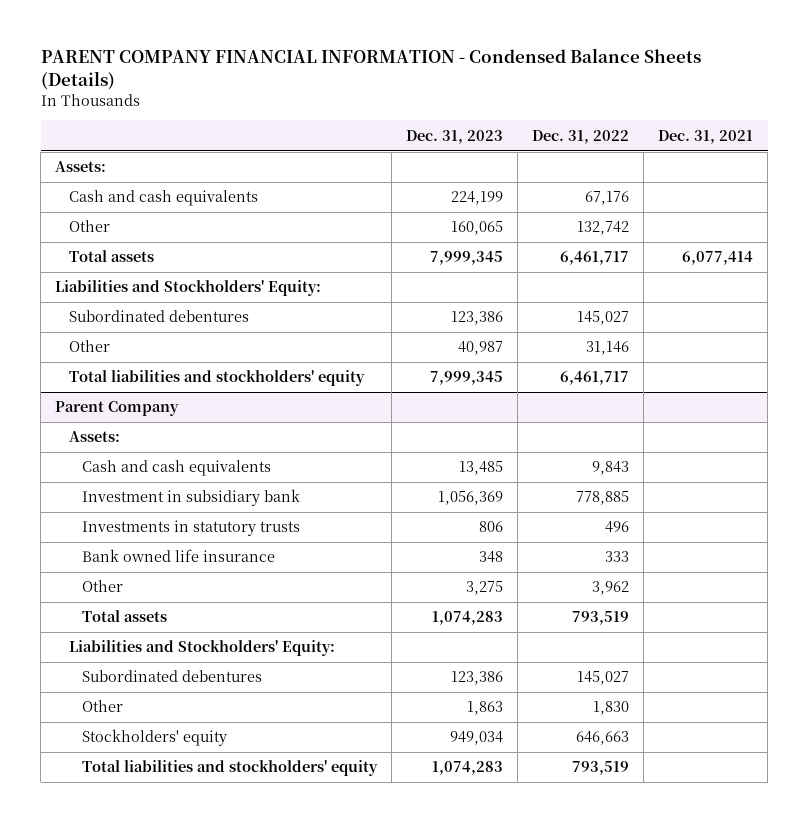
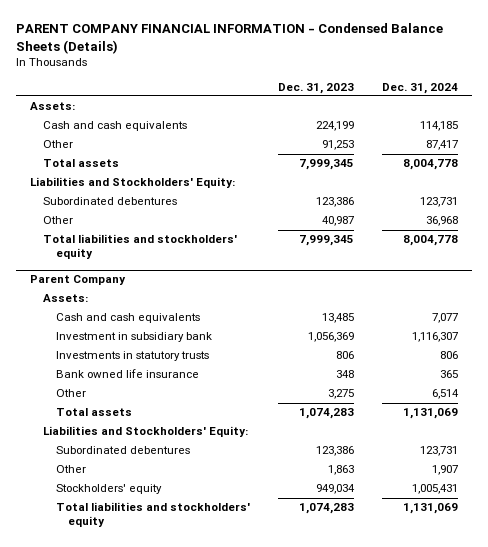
[532,129,630,144] Dec. 31, 2022 -> none
[658,129,754,144] Dec. 31, 2021 -> none
none -> [381,82,458,94] Dec. 31, 2024
[450,221,503,236] 160,065 -> [321,140,354,151] 91,253

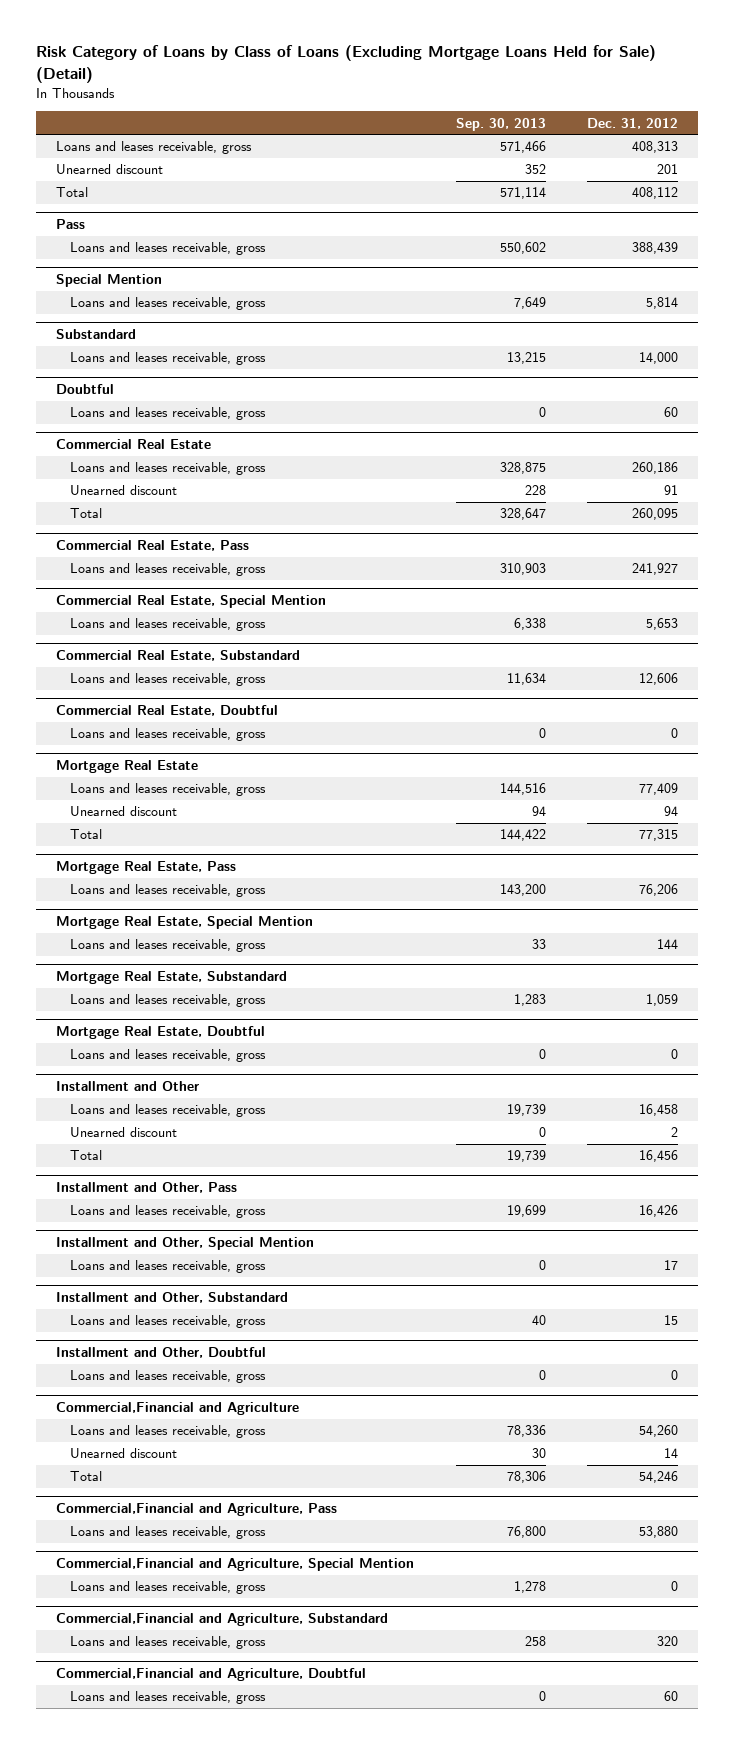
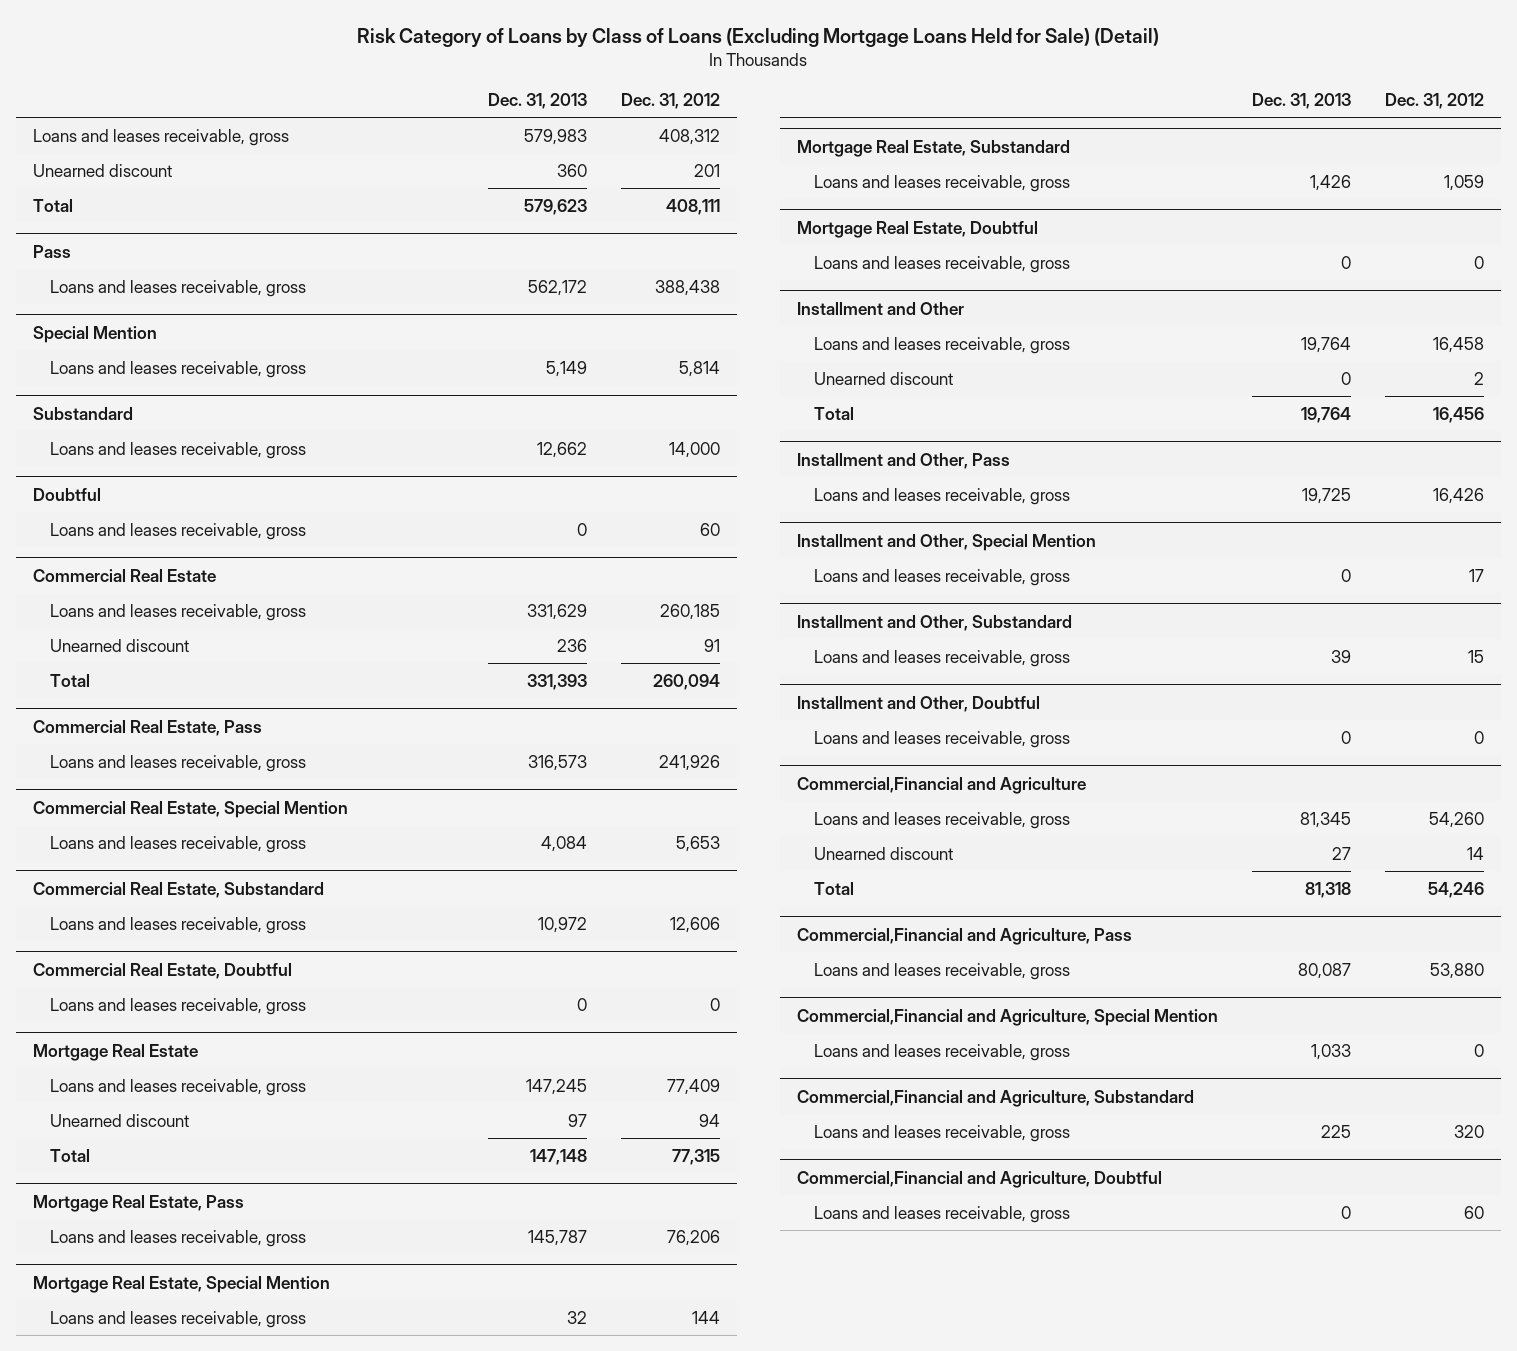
[455,117,546,131] Sep. 30, 2013 -> none
none -> [488,93,588,110] Dec. 31, 2013
[631,141,678,154] 408,313 -> [659,128,721,145] 408,312
[631,187,678,200] 408,112 -> [666,198,721,215] 408,111
[631,242,678,255] 388,439 -> [655,279,721,296] 388,438
[631,462,678,475] 260,186 -> [660,603,721,620] 260,185
[631,508,678,521] 260,095 -> [653,673,721,690] 260,094
[631,563,678,576] 241,927 -> [659,754,721,771] 241,926

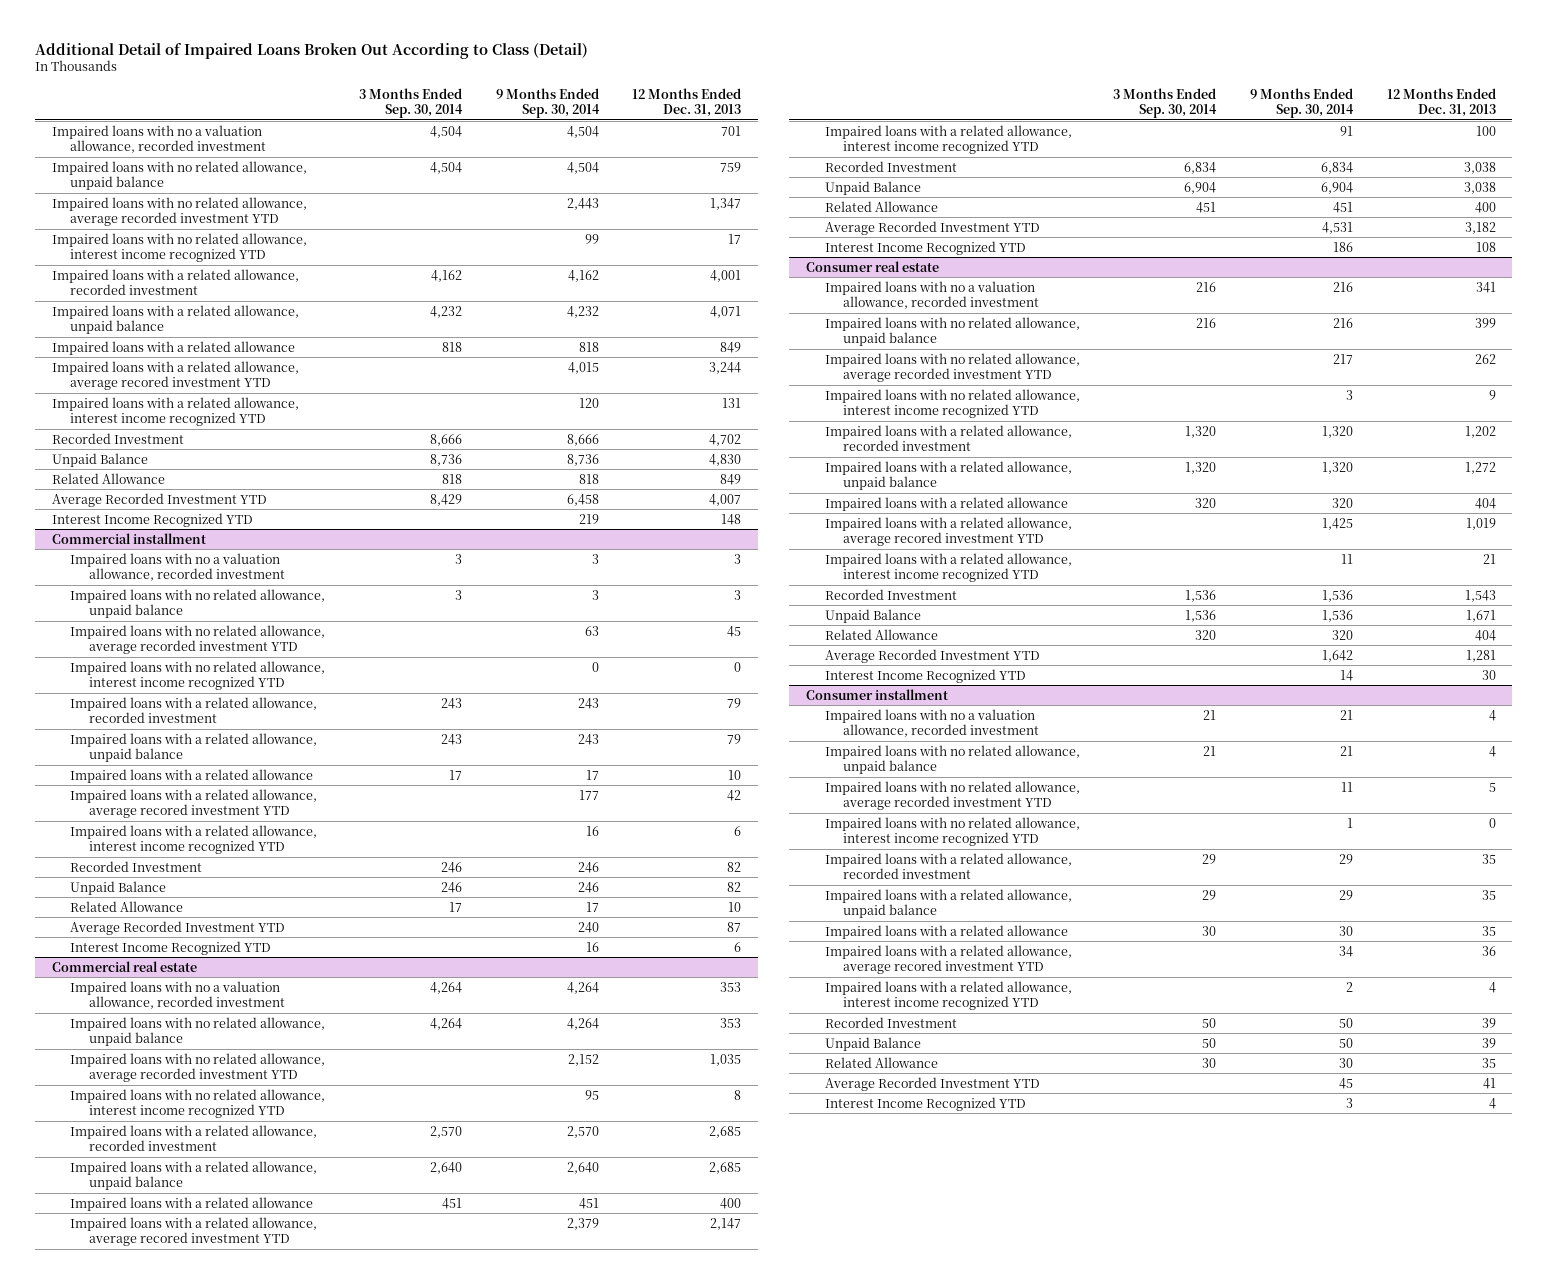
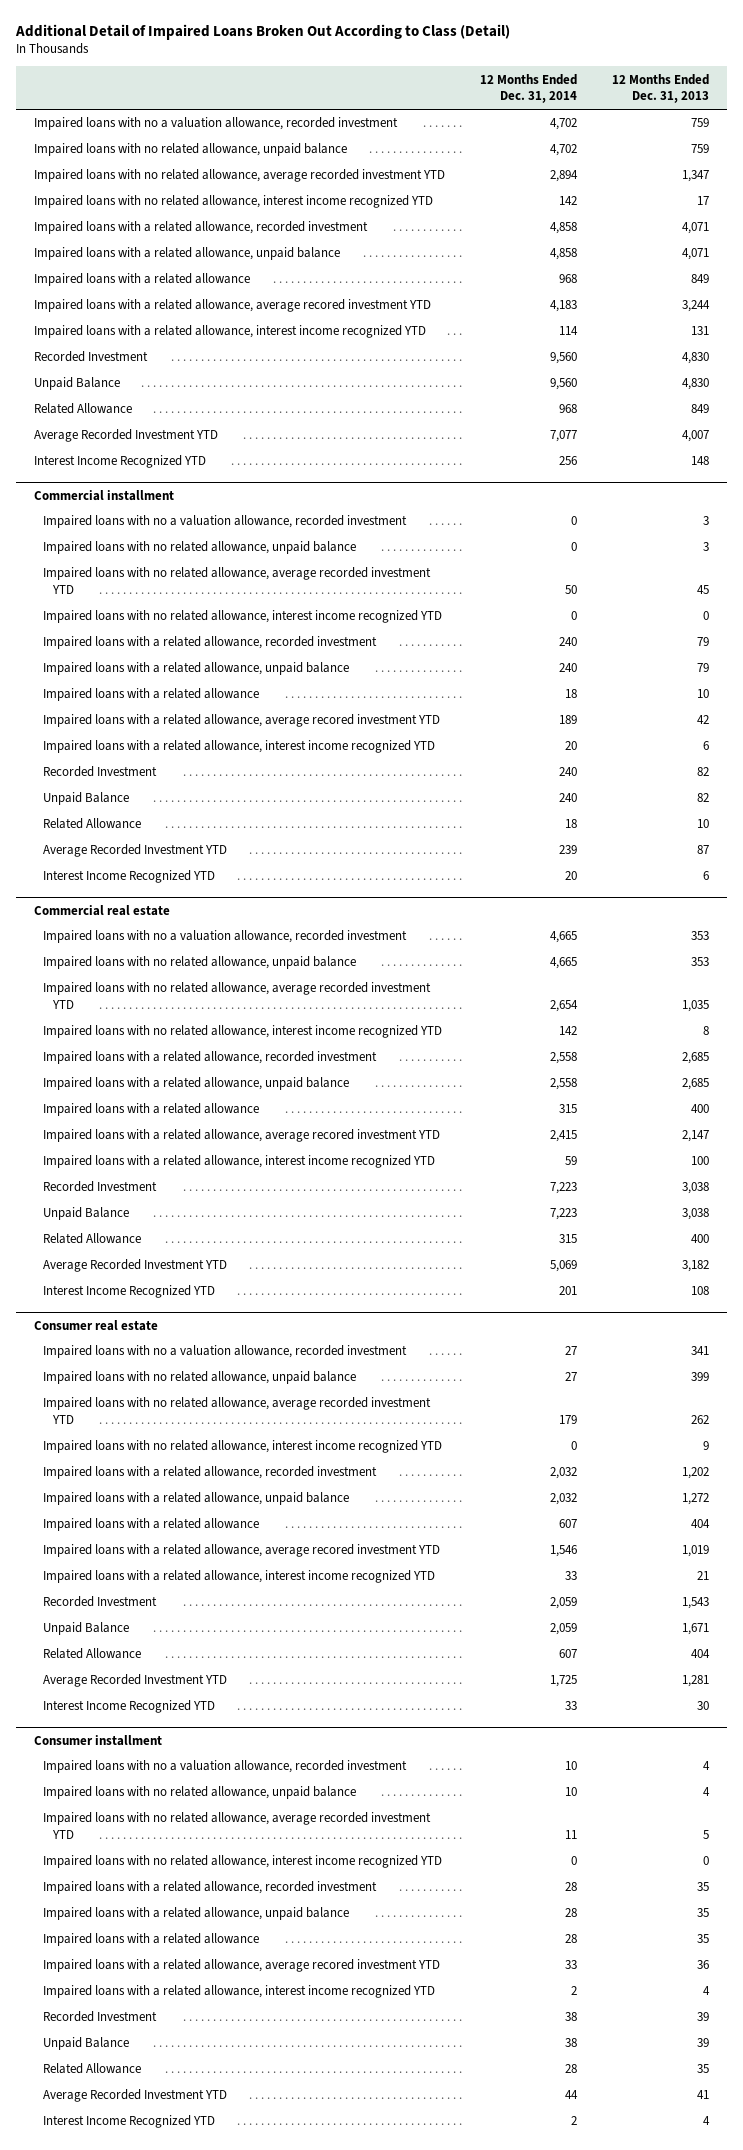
[359,87,464,119] 3 Months Ended Sep. 30, 2014 -> none
[495,87,600,119] 9 Months Ended Sep. 30, 2014 -> none
none -> [479,73,577,104] 12 Months Ended Dec. 31, 2014
[721,125,742,136] 701 -> [691,118,710,128] 759
[710,269,742,282] 4,001 -> [682,222,710,235] 4,071
[709,433,742,446] 4,702 -> [682,352,710,365] 4,830

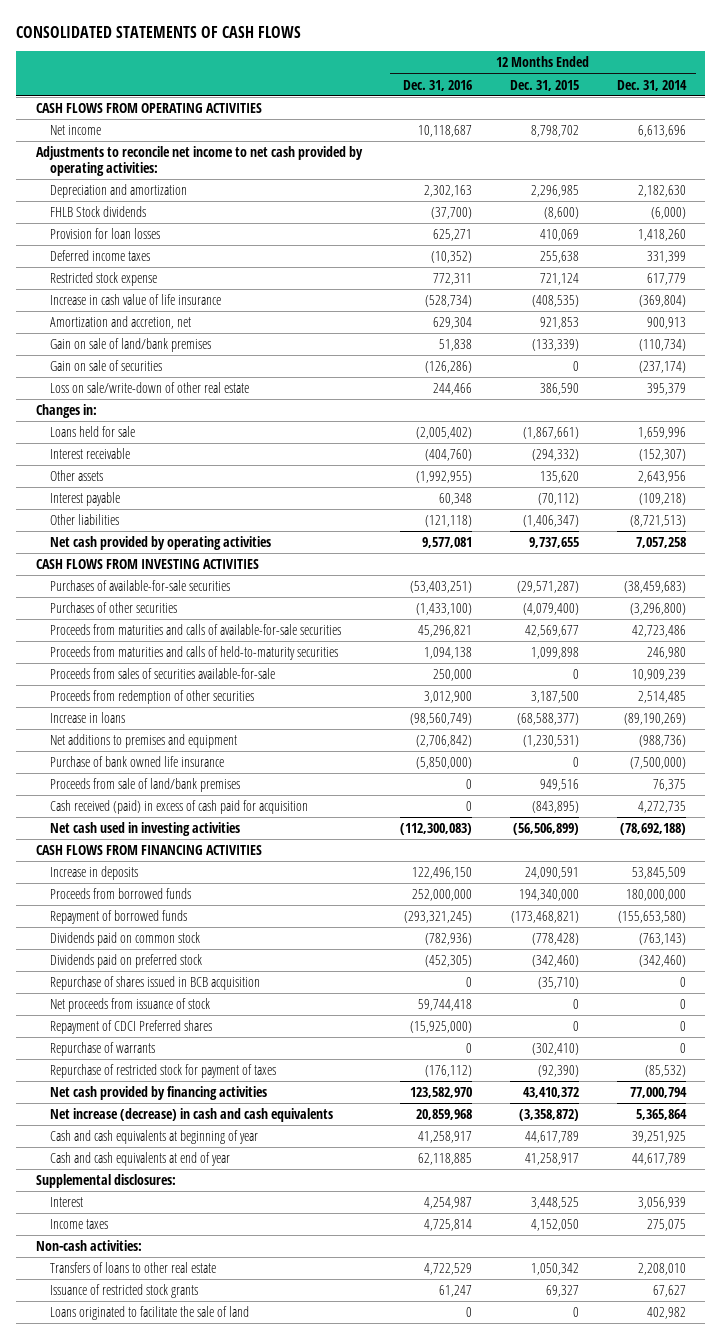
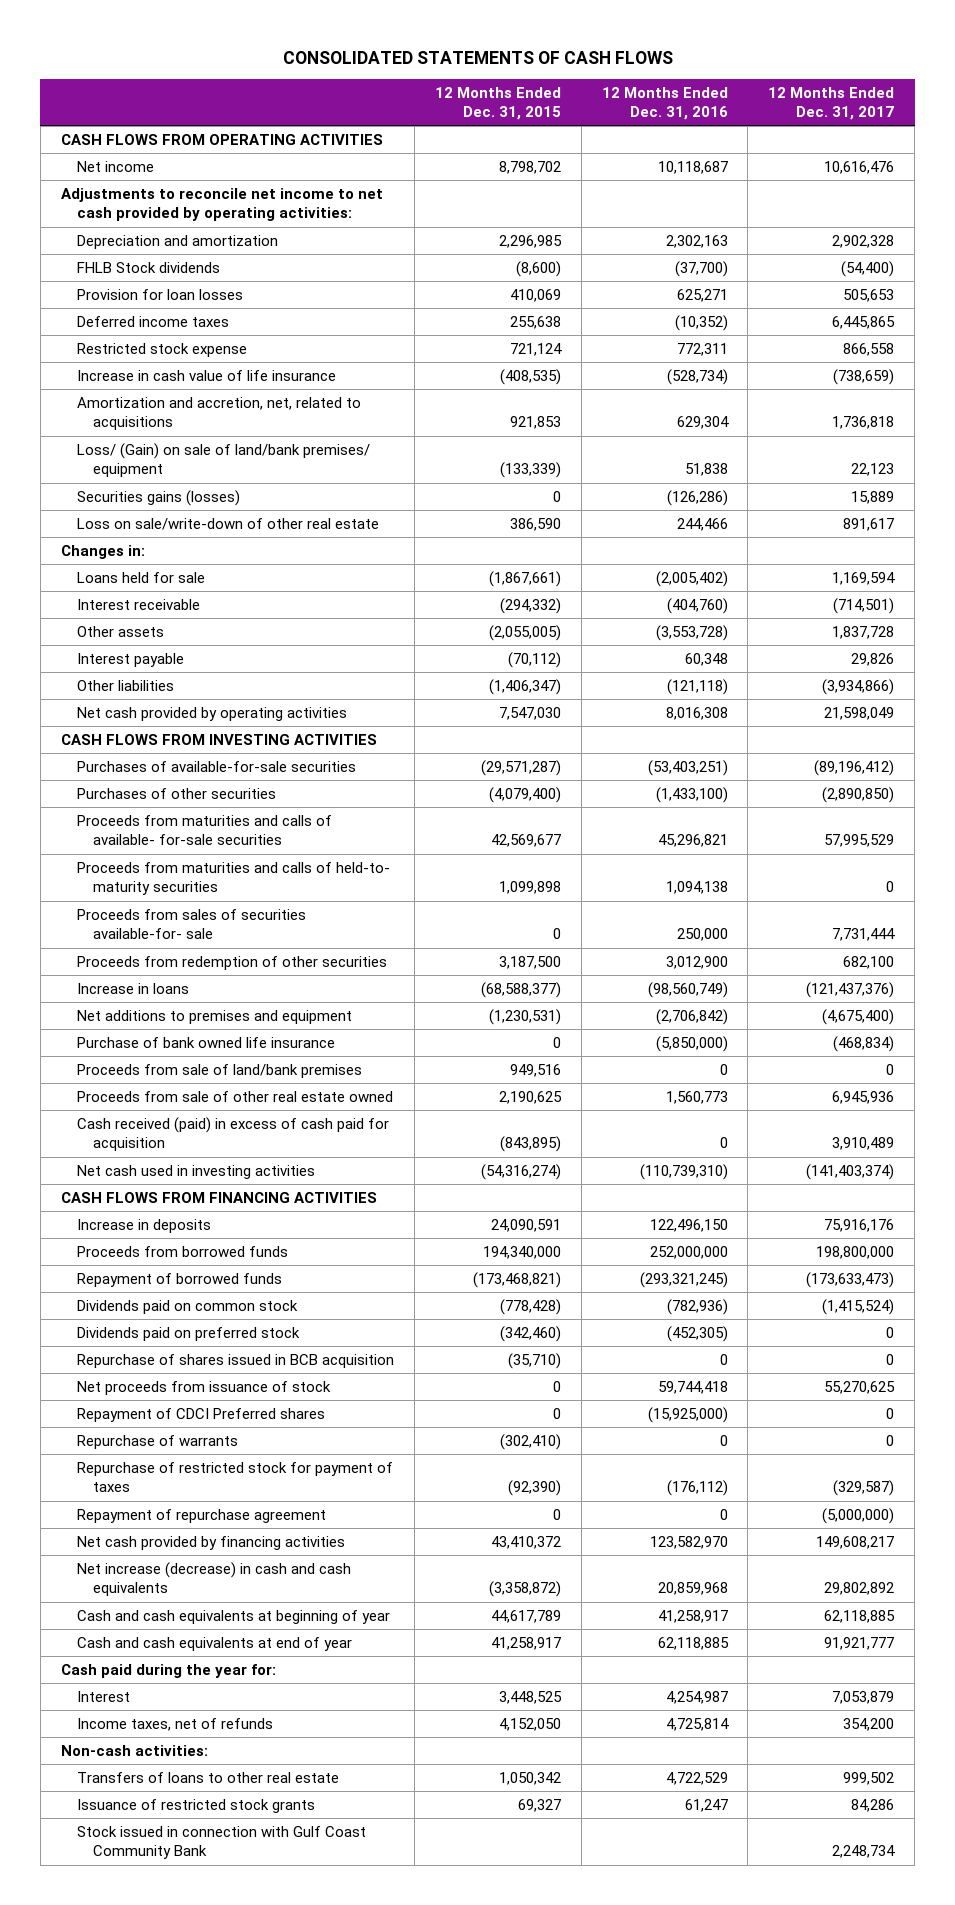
[617,79,688,91] Dec. 31, 2014 -> none
none -> [768,86,895,121] 12 Months Ended Dec. 31, 2017
[49,315,191,329] Amortization and accretion, net -> [76,396,361,431] Amortization and accretion, net, related to acquisitions
[49,337,211,352] Gain on sale of land/bank premises -> [76,442,370,478] Loss/ (Gain) on sale of land/bank premises/ equipment
[49,359,162,371] Gain on sale of securities -> [76,489,240,506] Securities gains (losses)
[415,470,472,483] (1,992,955) -> [655,624,728,641] (3,553,728)
[539,470,579,483] 135,620 -> [488,624,561,641] (2,055,005)
[421,536,472,548] 9,577,081 -> [665,706,728,720] 8,016,308
[528,536,579,548] 9,737,655 -> [498,706,561,720] 7,547,030
[49,623,341,635] Proceeds from maturities and calls of available-for-sale securities -> [76,814,332,846] Proceeds from maturities and calls of available- for-sale securities
[49,645,338,660] Proceeds from maturities and calls of held-to-maturity securities -> [76,861,390,896] Proceeds from maturities and calls of held-to- maturity securities
[49,667,275,679] Proceeds from sales of securities available-for-sale -> [76,908,306,940] Proceeds from sales of securities available-for- sale
none -> [76,1090,393,1102] Proceeds from sale of other real estate owned
[399,822,472,835] (112,300,083) -> [639,1163,728,1180] (110,739,310)
[512,822,579,835] (56,506,899) -> [480,1163,561,1180] (54,316,274)
none -> [76,1508,326,1523] Repayment of repurchase agreement
[35,1173,176,1188] Supplemental disclosures: -> none
none -> [60,1663,276,1678] Cash paid during the year for:
[49,1218,108,1229] Income taxes -> [76,1717,273,1731] Income taxes, net of refunds
[49,1305,249,1320] Loans originated to facilitate the sale of land -> none
none -> [76,1825,366,1860] Stock issued in connection with Gulf Coast Community Bank

